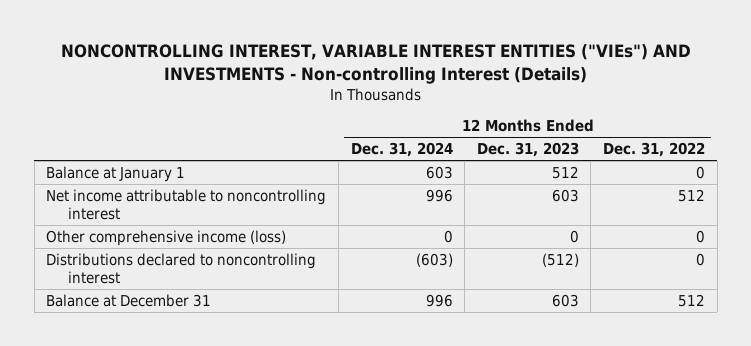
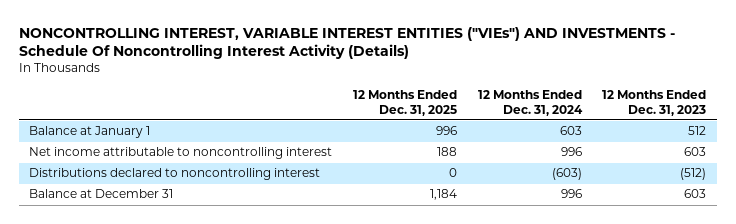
[60,43,691,84] NONCONTROLLING INTEREST, VARIABLE INTEREST ENTITIES ("VIEs") AND INVESTMENTS - Non-controlling Interest (Details) -> [19,26,676,60] NONCONTROLLING INTEREST, VARIABLE INTEREST ENTITIES ("VIEs") AND INVESTMENTS - Schedule Of Noncontrolling Interest Activity (Details)
[603,142,706,158] Dec. 31, 2022 -> none
none -> [353,89,458,116] 12 Months Ended Dec. 31, 2025
[46,229,287,246] Other comprehensive income (loss) -> none

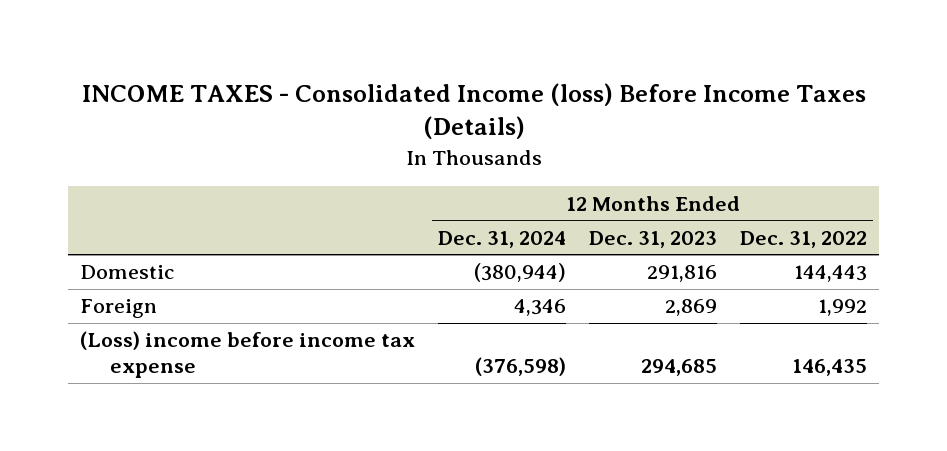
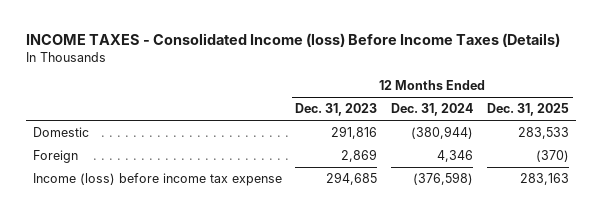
[740,230,868,248] Dec. 31, 2022 -> none
none -> [487,103,570,117] Dec. 31, 2025
[79,331,415,379] (Loss) income before income tax expense -> [32,172,282,186] Income (loss) before income tax expense

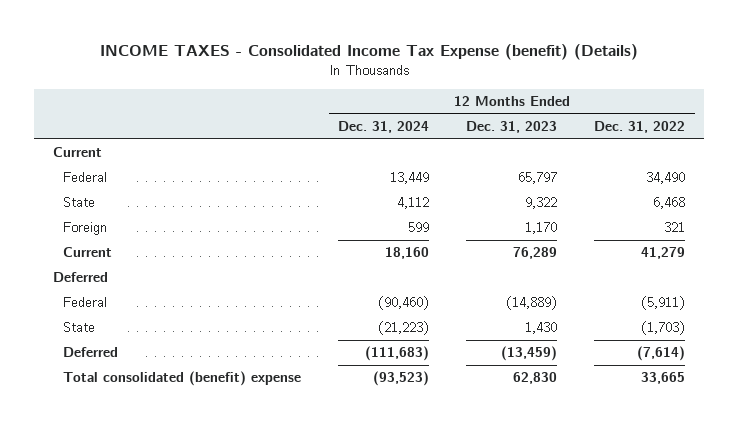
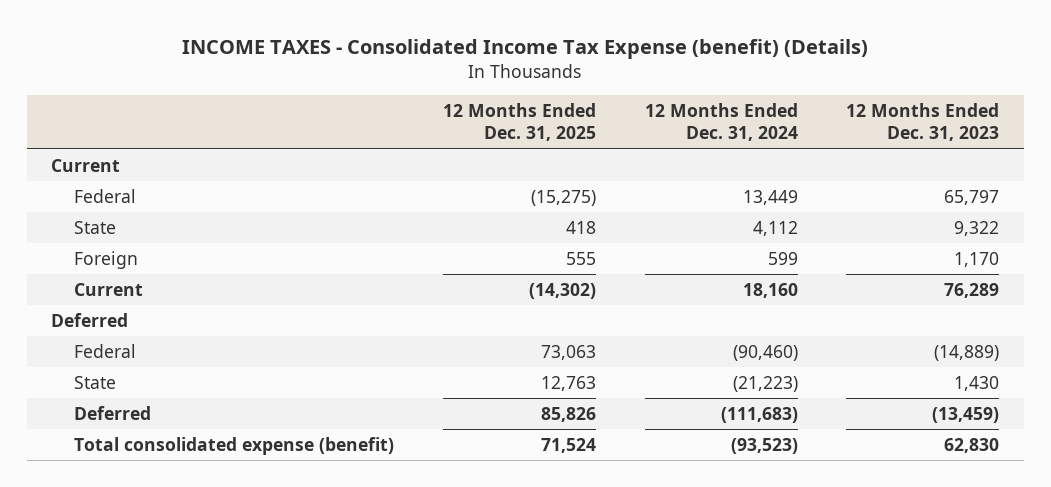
[594,121,686,134] Dec. 31, 2022 -> none
none -> [442,102,596,142] 12 Months Ended Dec. 31, 2025
[63,371,302,387] Total consolidated (benefit) expense -> [74,436,395,455] Total consolidated expense (benefit)

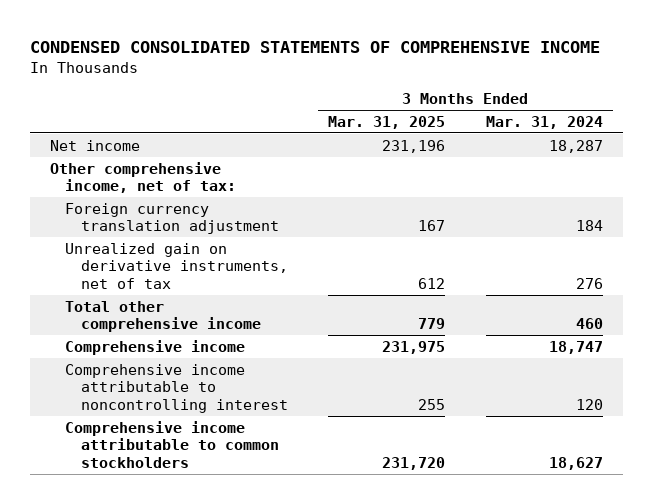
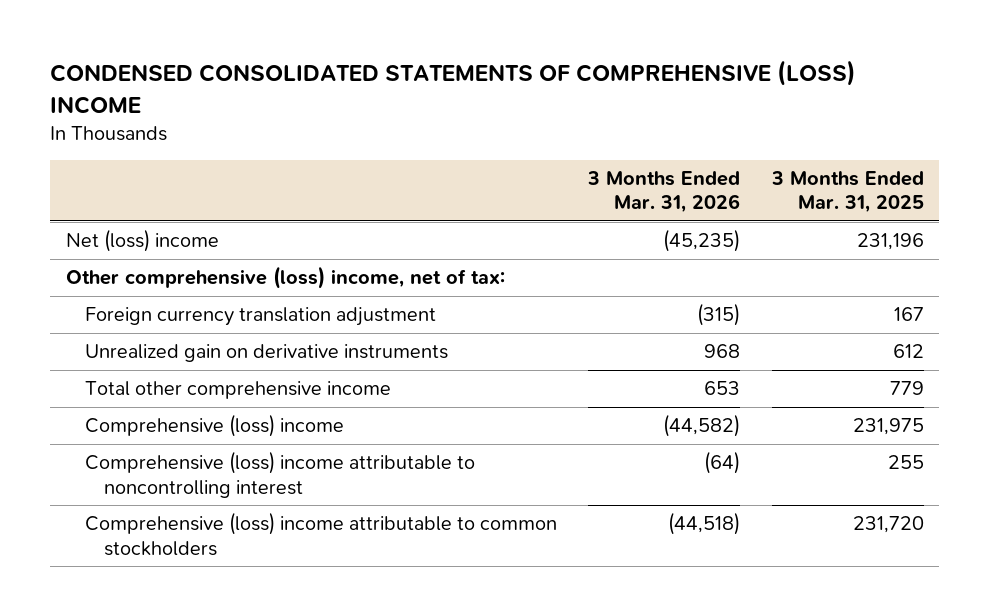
[29,40,600,53] CONDENSED CONSOLIDATED STATEMENTS OF COMPREHENSIVE INCOME -> [50,60,857,114] CONDENSED CONSOLIDATED STATEMENTS OF COMPREHENSIVE (LOSS) INCOME
[485,115,603,129] Mar. 31, 2024 -> none
none -> [587,170,741,214] 3 Months Ended Mar. 31, 2026
[50,139,141,151] Net income -> [65,229,219,253] Net (loss) income
[50,161,237,194] Other comprehensive income, net of tax: -> [65,266,505,290] Other comprehensive (loss) income, net of tax:
[65,242,288,289] Unrealized gain on derivative instruments, net of tax -> [85,344,449,363] Unrealized gain on derivative instruments
[65,339,246,355] Comprehensive income -> [85,414,345,438] Comprehensive (loss) income
[65,363,288,413] Comprehensive income attributable to noncontrolling interest -> [85,451,476,498] Comprehensive (loss) income attributable to noncontrolling interest
[65,420,279,468] Comprehensive income attributable to common stockholders -> [85,512,558,556] Comprehensive (loss) income attributable to common stockholders

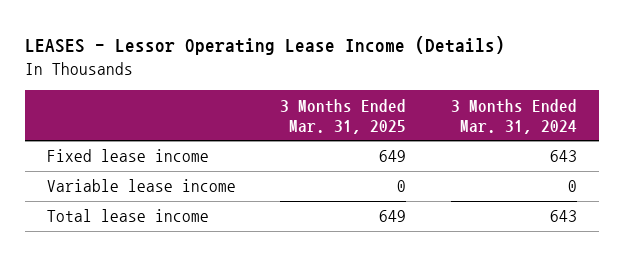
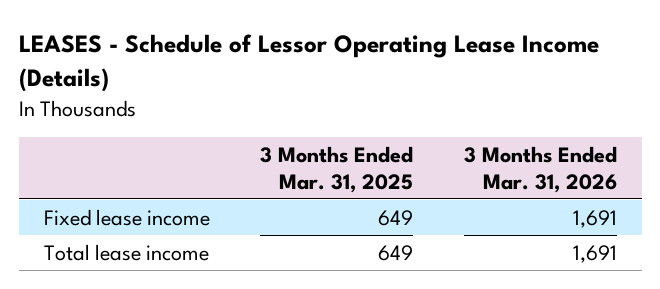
[25,36,506,56] LEASES - Lessor Operating Lease Income (Details) -> [18,34,599,93] LEASES - Schedule of Lessor Operating Lease Income (Details)
[450,98,577,134] 3 Months Ended Mar. 31, 2024 -> none
none -> [463,146,617,193] 3 Months Ended Mar. 31, 2026
[47,179,237,193] Variable lease income -> none

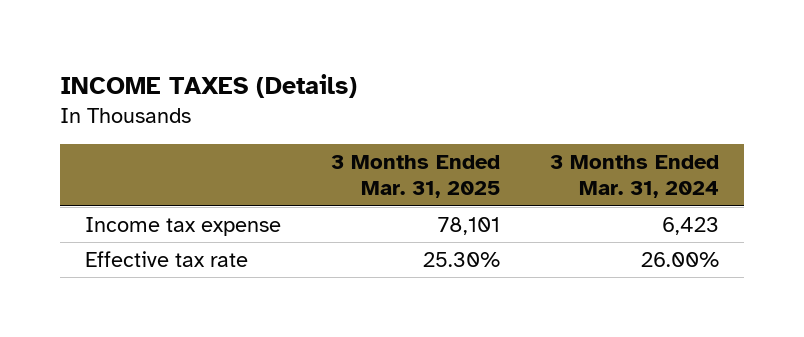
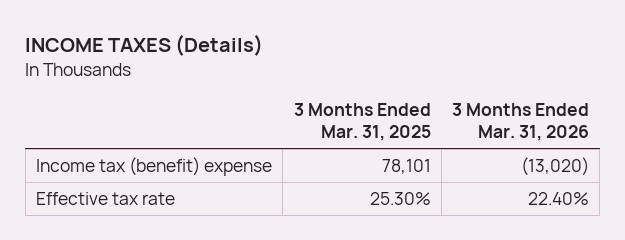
[550,155,720,199] 3 Months Ended Mar. 31, 2024 -> none
none -> [452,102,590,142] 3 Months Ended Mar. 31, 2026
[85,216,282,236] Income tax expense -> [35,156,272,176] Income tax (benefit) expense

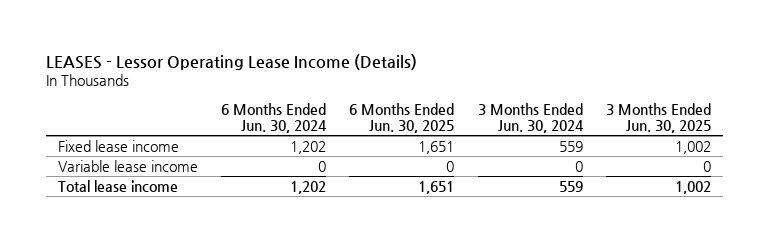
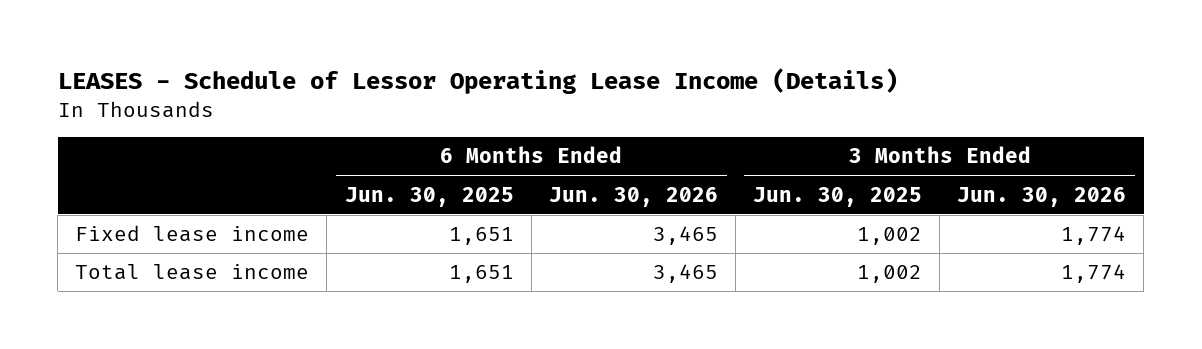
[45,53,417,70] LEASES - Lessor Operating Lease Income (Details) -> [57,68,898,95] LEASES - Schedule of Lessor Operating Lease Income (Details)
[220,102,327,133] 6 Months Ended Jun. 30, 2024 -> none
[477,102,584,133] 3 Months Ended Jun. 30, 2024 -> none
none -> [548,186,718,207] Jun. 30, 2026
none -> [957,186,1127,207] Jun. 30, 2026
[57,159,198,172] Variable lease income -> none

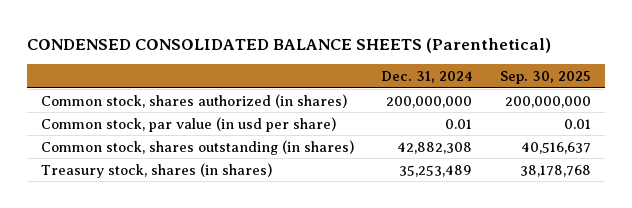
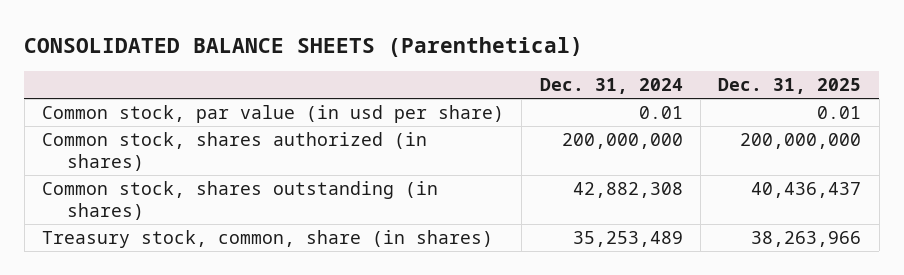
[27,37,552,53] CONDENSED CONSOLIDATED BALANCE SHEETS (Parenthetical) -> [24,36,584,57] CONSOLIDATED BALANCE SHEETS (Parenthetical)
[499,70,591,84] Sep. 30, 2025 -> none
none -> [718,78,862,95] Dec. 31, 2025
[41,93,348,108] Common stock, shares authorized (in shares) -> [42,132,428,172] Common stock, shares authorized (in shares)
[41,162,273,178] Treasury stock, shares (in shares) -> [42,230,494,249] Treasury stock, common, share (in shares)

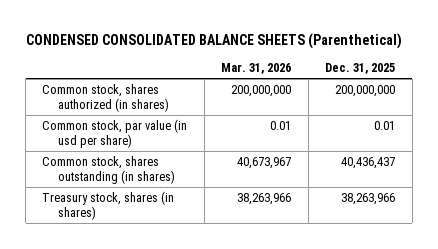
[24,36,584,57] CONSOLIDATED BALANCE SHEETS (Parenthetical) -> [25,32,402,49] CONDENSED CONSOLIDATED BALANCE SHEETS (Parenthetical)
[539,78,683,95] Dec. 31, 2024 -> none
none -> [221,63,292,75] Mar. 31, 2026
[42,105,505,124] Common stock, par value (in usd per share) -> [42,119,188,148] Common stock, par value (in usd per share)
[42,230,494,249] Treasury stock, common, share (in shares) -> [42,191,175,220] Treasury stock, shares (in shares)

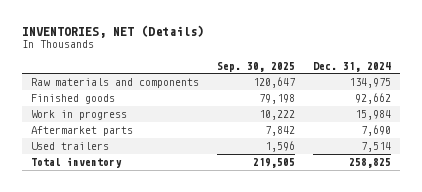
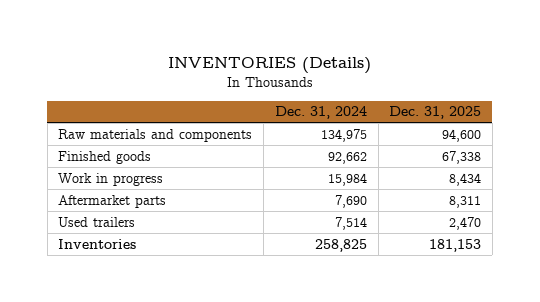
[21,24,204,38] INVENTORIES, NET (Details) -> [167,57,371,75] INVENTORIES (Details)
[216,61,295,72] Sep. 30, 2025 -> none
none -> [389,106,482,120] Dec. 31, 2025
[30,157,122,169] Total inventory -> [58,238,137,249] Inventories

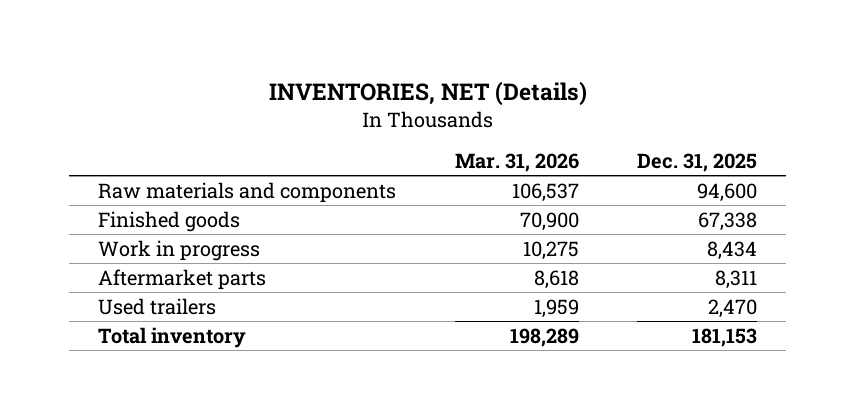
[167,57,371,75] INVENTORIES (Details) -> [268,80,587,106] INVENTORIES, NET (Details)
[274,106,367,120] Dec. 31, 2024 -> none
none -> [454,153,579,173] Mar. 31, 2026
[58,238,137,249] Inventories -> [98,326,247,348] Total inventory

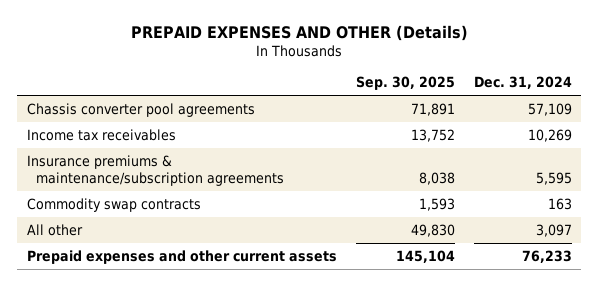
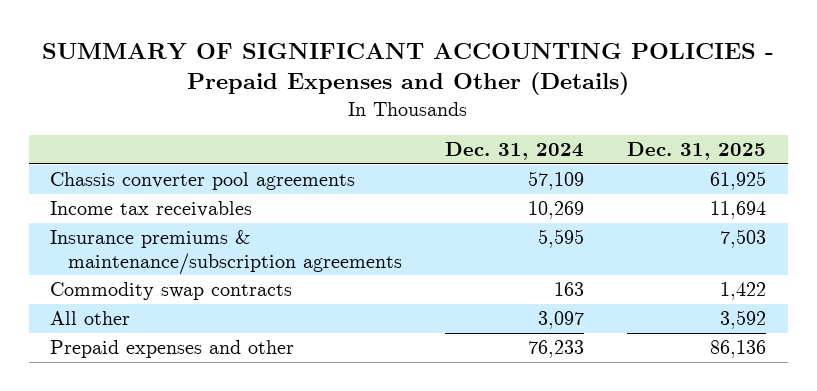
[131,24,469,41] PREPAID EXPENSES AND OTHER (Details) -> [42,43,775,96] SUMMARY OF SIGNIFICANT ACCOUNTING POLICIES - Prepaid Expenses and Other (Details)
[355,76,455,91] Sep. 30, 2025 -> none
none -> [627,142,767,161] Dec. 31, 2025
[26,249,337,264] Prepaid expenses and other current assets -> [50,340,295,359] Prepaid expenses and other

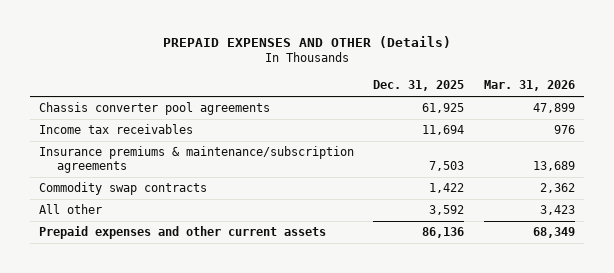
[42,43,775,96] SUMMARY OF SIGNIFICANT ACCOUNTING POLICIES - Prepaid Expenses and Other (Details) -> [162,36,451,49] PREPAID EXPENSES AND OTHER (Details)
[445,142,585,161] Dec. 31, 2024 -> none
none -> [483,80,575,92] Mar. 31, 2026
[50,340,295,359] Prepaid expenses and other -> [39,226,327,240] Prepaid expenses and other current assets

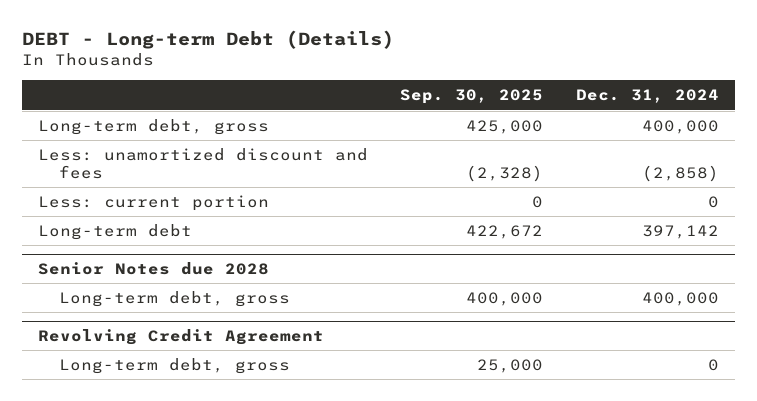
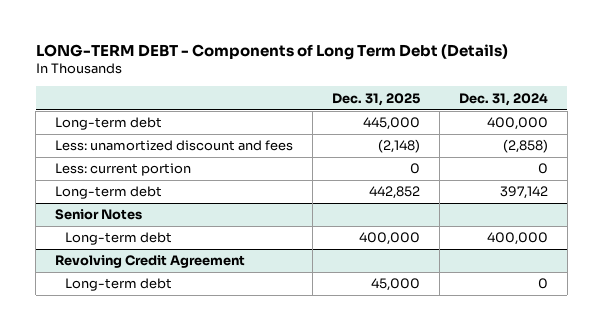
[21,30,394,50] DEBT - Long-term Debt (Details) -> [35,43,508,60] LONG-TERM DEBT - Components of Long Term Debt (Details)
[400,89,544,105] Sep. 30, 2025 -> none
none -> [331,92,420,106] Dec. 31, 2025
[37,118,269,135] Long-term debt, gross -> [55,117,163,131] Long-term debt
[37,261,269,275] Senior Notes due 2028 -> [55,209,143,221] Senior Notes
[58,290,290,307] Long-term debt, gross -> [65,232,173,246] Long-term debt
[58,357,290,374] Long-term debt, gross -> [65,278,173,292] Long-term debt

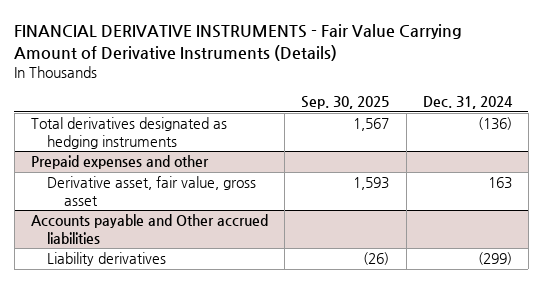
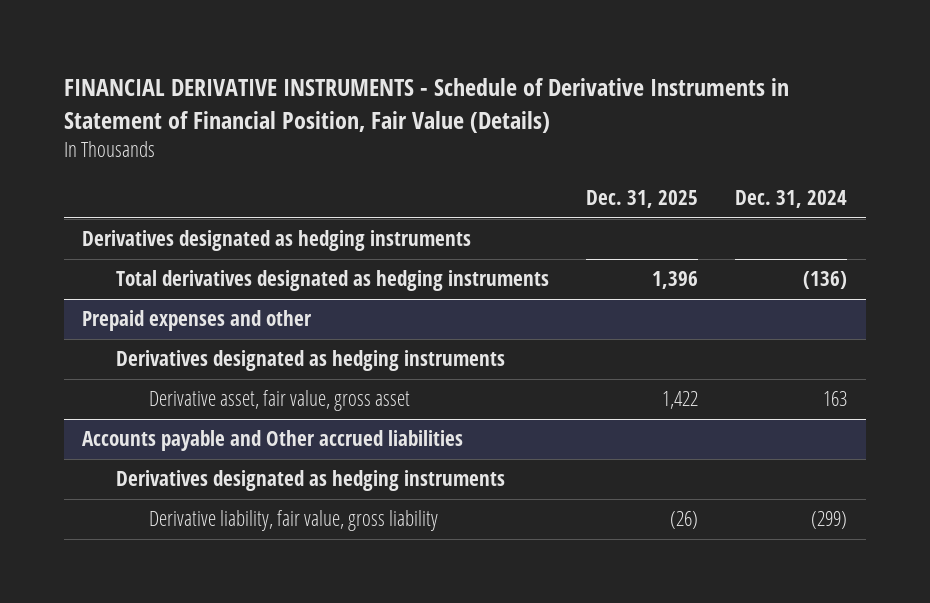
[14,24,463,62] FINANCIAL DERIVATIVE INSTRUMENTS - Fair Value Carrying Amount of Derivative Instruments (Details) -> [63,78,789,133] FINANCIAL DERIVATIVE INSTRUMENTS - Schedule of Derivative Instruments in Statement of Financial Position, Fair Value (Details)
[301,96,390,110] Sep. 30, 2025 -> none
none -> [586,190,699,209] Dec. 31, 2025
none -> [82,230,472,252] Derivatives designated as hedging instruments
none -> [115,350,505,372] Derivatives designated as hedging instruments
none -> [115,470,505,492] Derivatives designated as hedging instruments
[47,252,167,267] Liability derivatives -> [149,510,439,532] Derivative liability, fair value, gross liability

